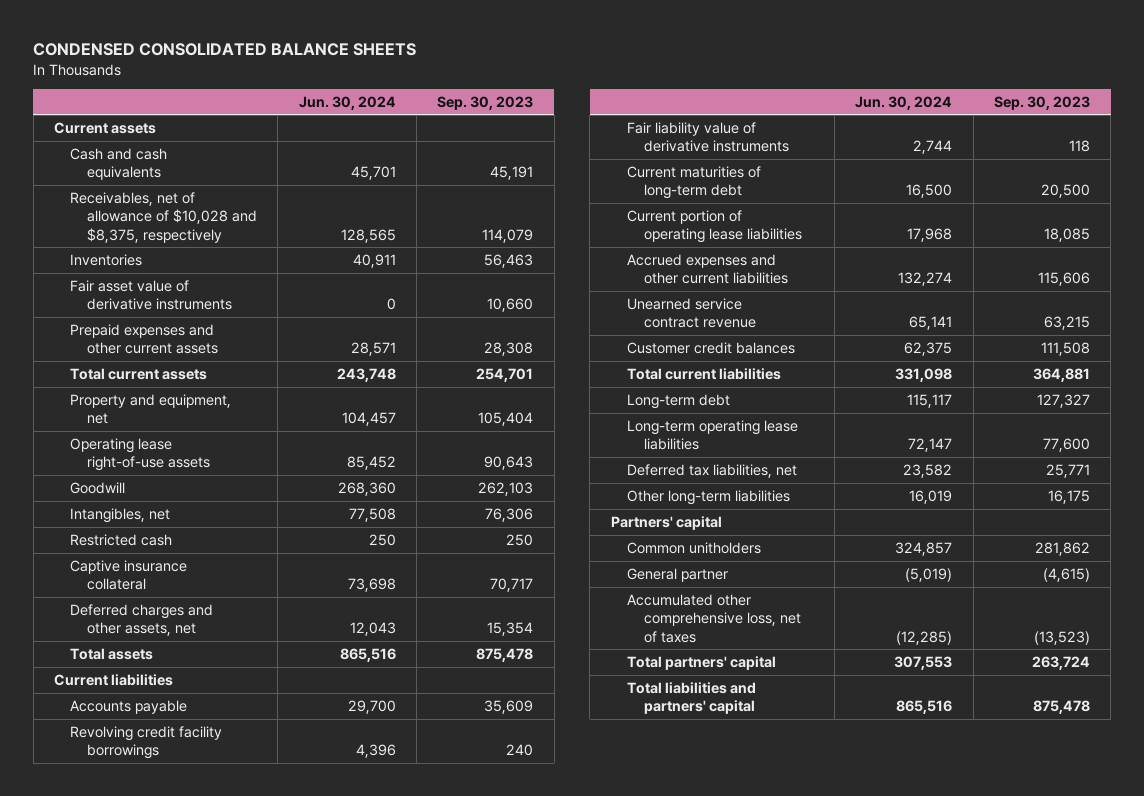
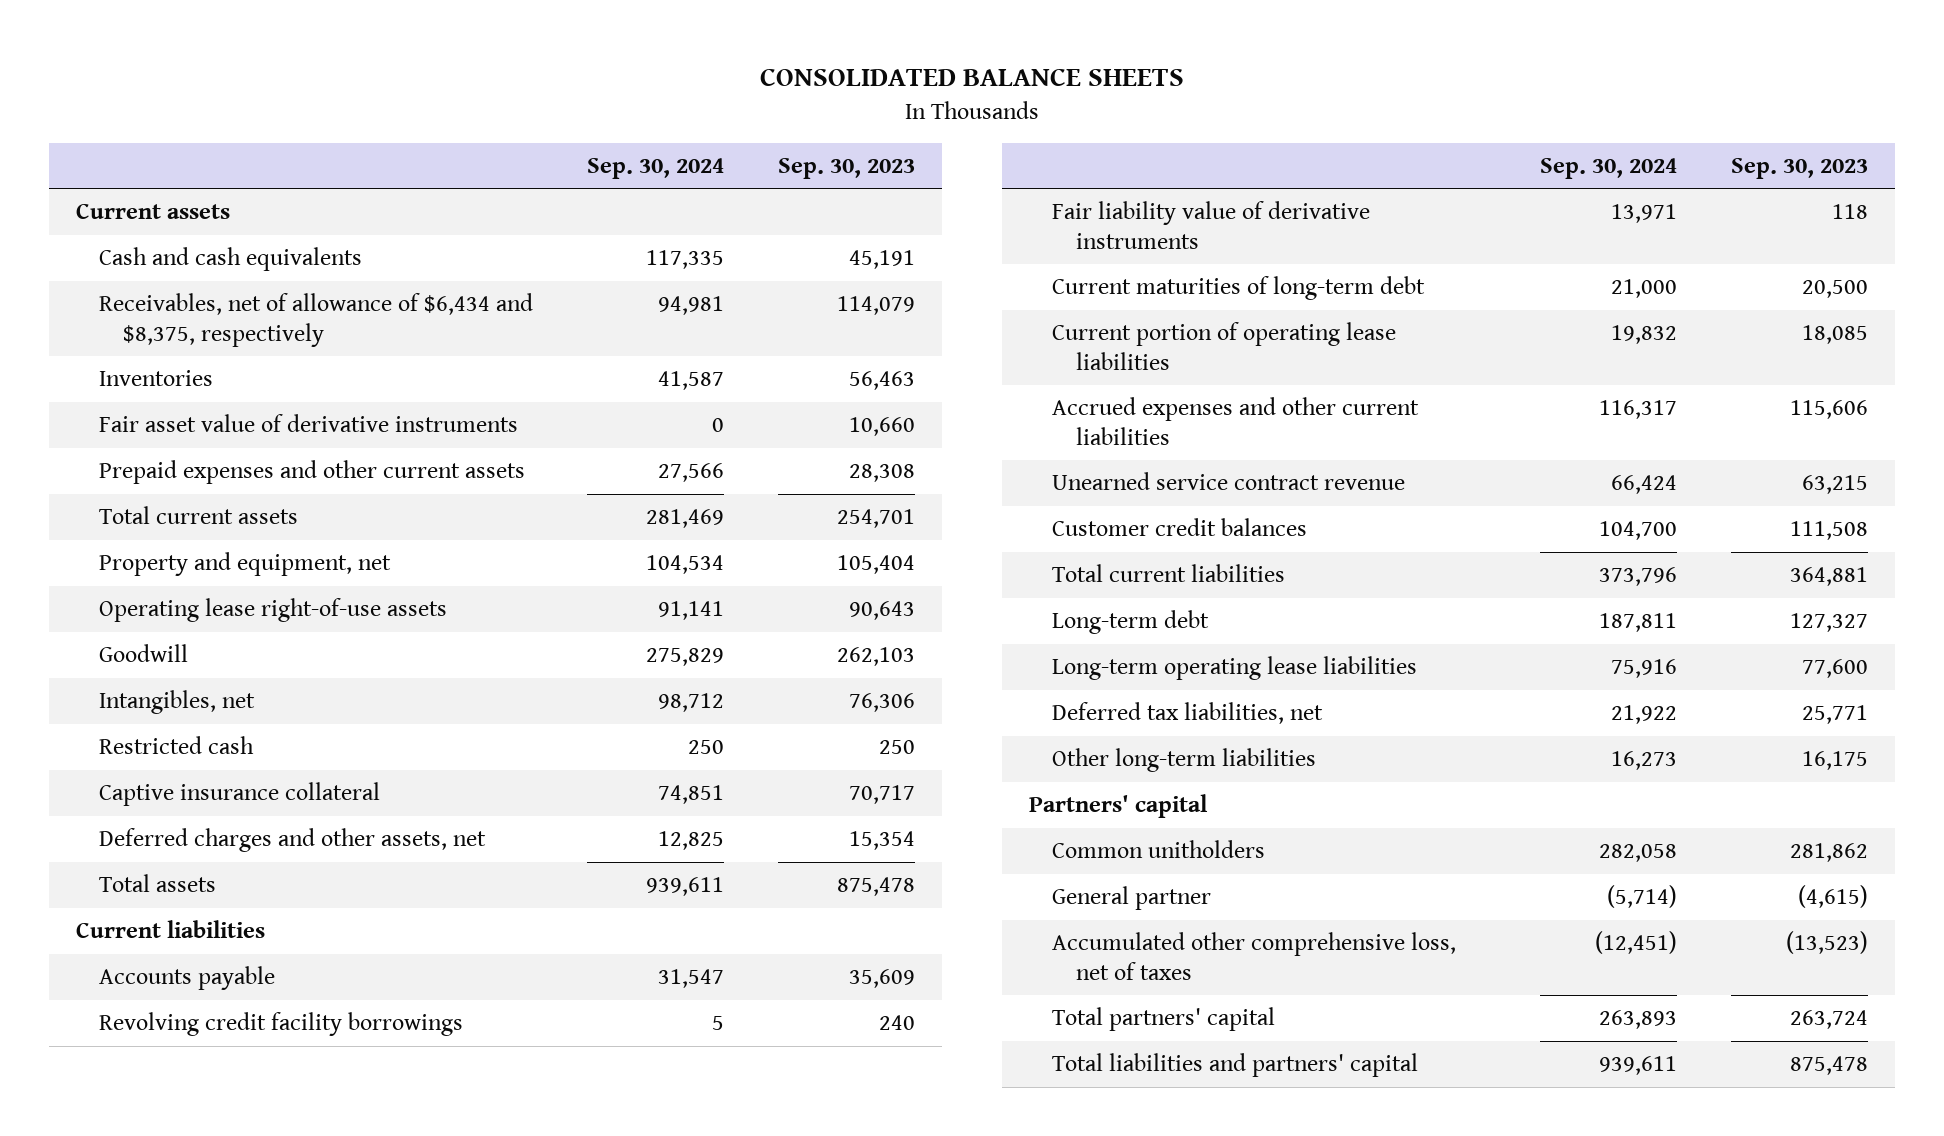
[33,43,417,57] CONDENSED CONSOLIDATED BALANCE SHEETS -> [759,68,1184,87] CONSOLIDATED BALANCE SHEETS
[298,95,396,110] Jun. 30, 2024 -> none
none -> [587,157,725,179] Sep. 30, 2024
[70,191,257,243] Receivables, net of allowance of $10,028 and $8,375, respectively -> [99,293,534,348] Receivables, net of allowance of $6,434 and $8,375, respectively

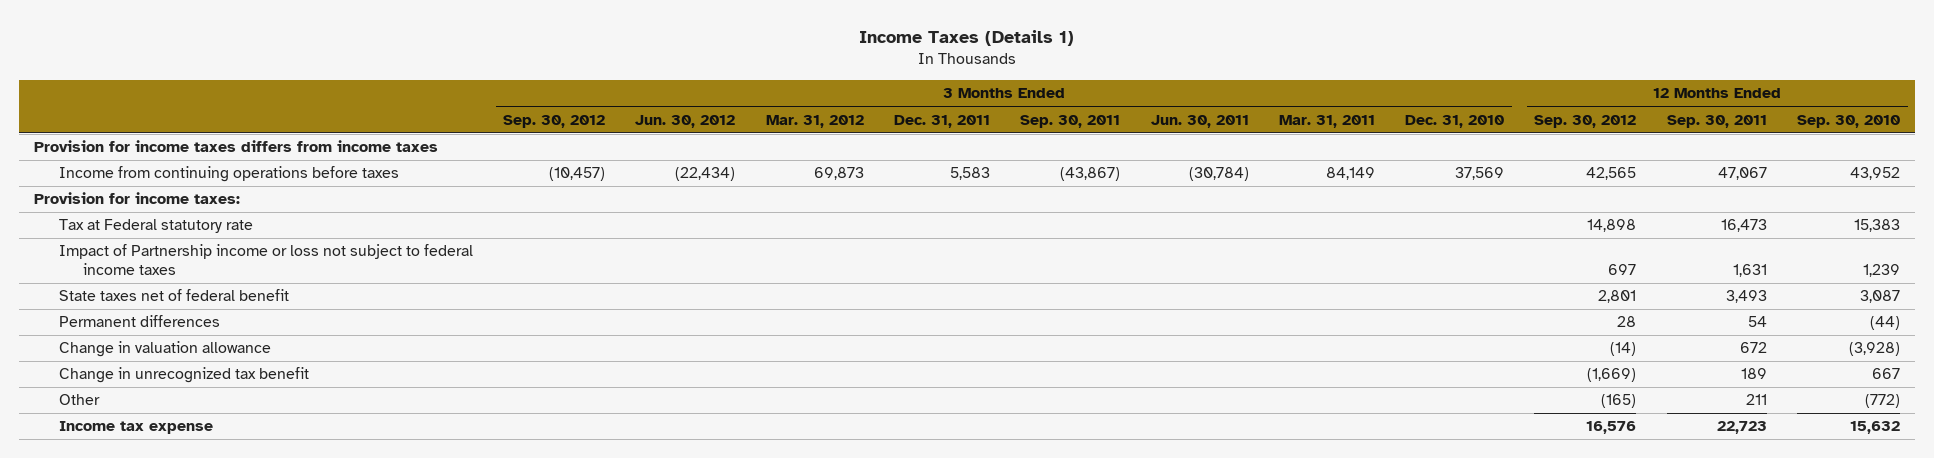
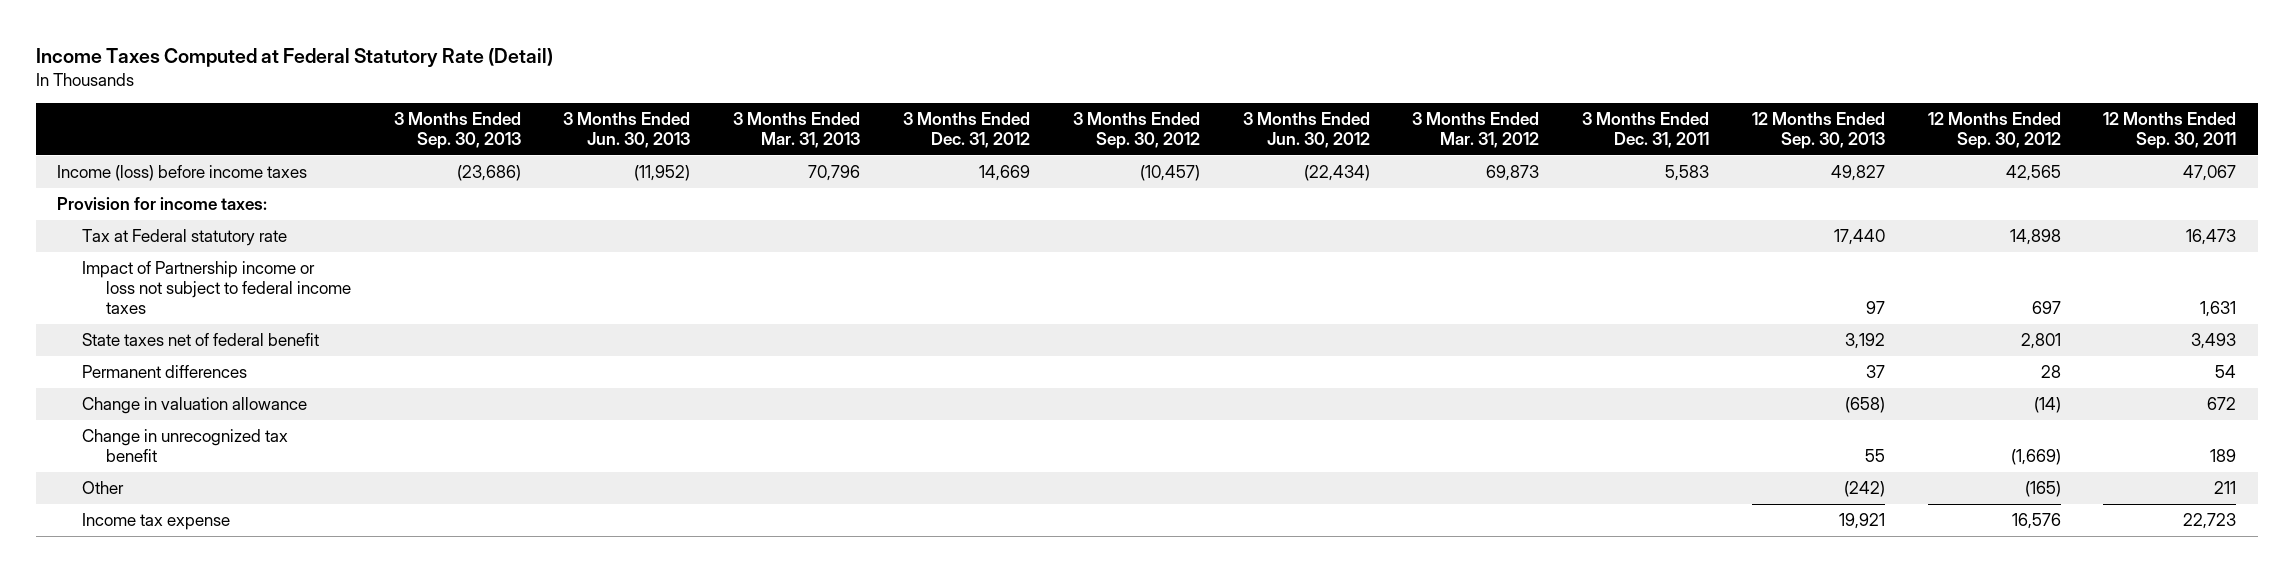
[859,30,1075,47] Income Taxes (Details 1) -> [36,47,554,67] Income Taxes Computed at Federal Statutory Rate (Detail)
[1020,114,1121,128] Sep. 30, 2011 -> none
[1150,114,1249,128] Jun. 30, 2011 -> none
[1278,114,1375,128] Mar. 31, 2011 -> none
[1405,114,1505,128] Dec. 31, 2010 -> none
[1796,114,1900,128] Sep. 30, 2010 -> none
none -> [393,111,521,149] 3 Months Ended Sep. 30, 2013
none -> [563,111,691,148] 3 Months Ended Jun. 30, 2013
none -> [733,111,861,148] 3 Months Ended Mar. 31, 2013
none -> [902,111,1030,148] 3 Months Ended Dec. 31, 2012
none -> [1751,111,1885,149] 12 Months Ended Sep. 30, 2013
[34,140,439,153] Provision for income taxes differs from income taxes -> none
[58,166,399,183] Income from continuing operations before taxes -> [57,165,308,182] Income (loss) before income taxes

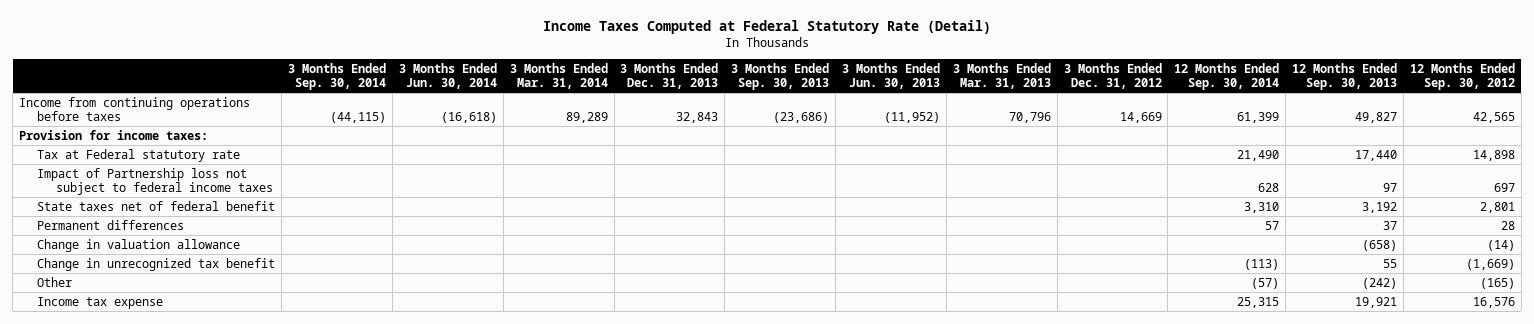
[1072,111,1200,149] 3 Months Ended Sep. 30, 2012 -> none
[1242,111,1370,148] 3 Months Ended Jun. 30, 2012 -> none
[1412,111,1540,148] 3 Months Ended Mar. 31, 2012 -> none
[1582,111,1710,148] 3 Months Ended Dec. 31, 2011 -> none
[2103,111,2237,149] 12 Months Ended Sep. 30, 2011 -> none
none -> [288,62,387,91] 3 Months Ended Sep. 30, 2014
none -> [398,62,497,90] 3 Months Ended Jun. 30, 2014
none -> [509,62,608,90] 3 Months Ended Mar. 31, 2014
none -> [620,62,719,90] 3 Months Ended Dec. 31, 2013
none -> [1174,62,1280,91] 12 Months Ended Sep. 30, 2014
[57,165,308,182] Income (loss) before income taxes -> [19,96,251,122] Income from continuing operations before taxes
[81,261,351,315] Impact of Partnership income or loss not subject to federal income taxes -> [37,167,273,196] Impact of Partnership loss not subject to federal income taxes

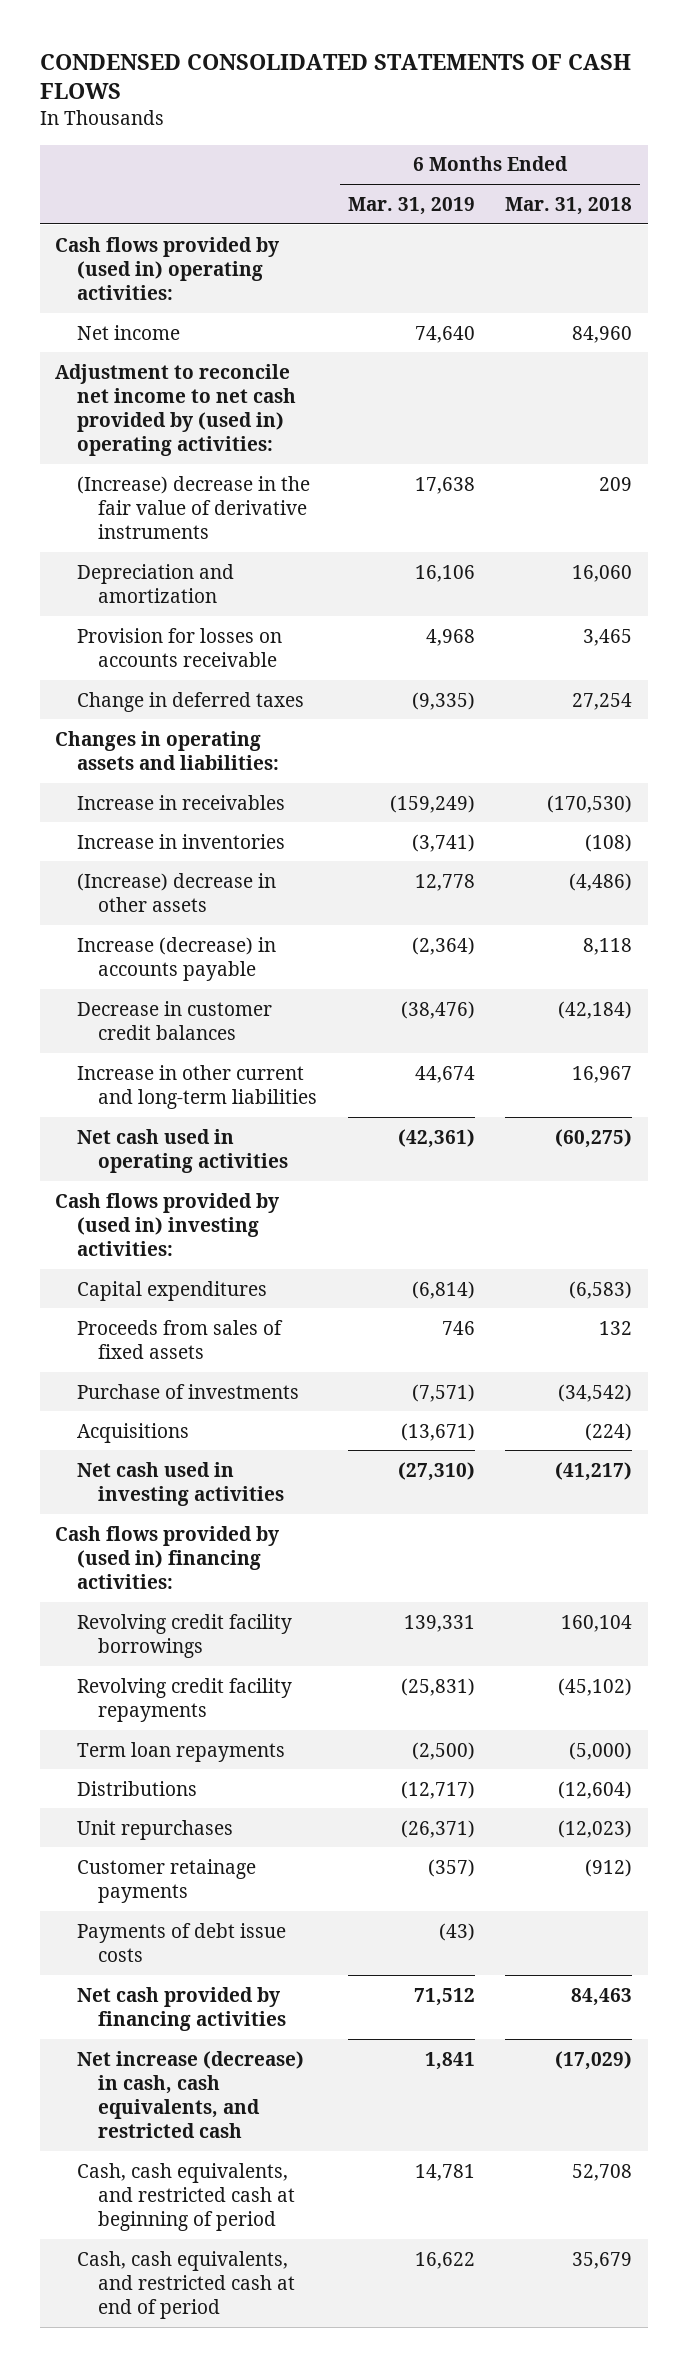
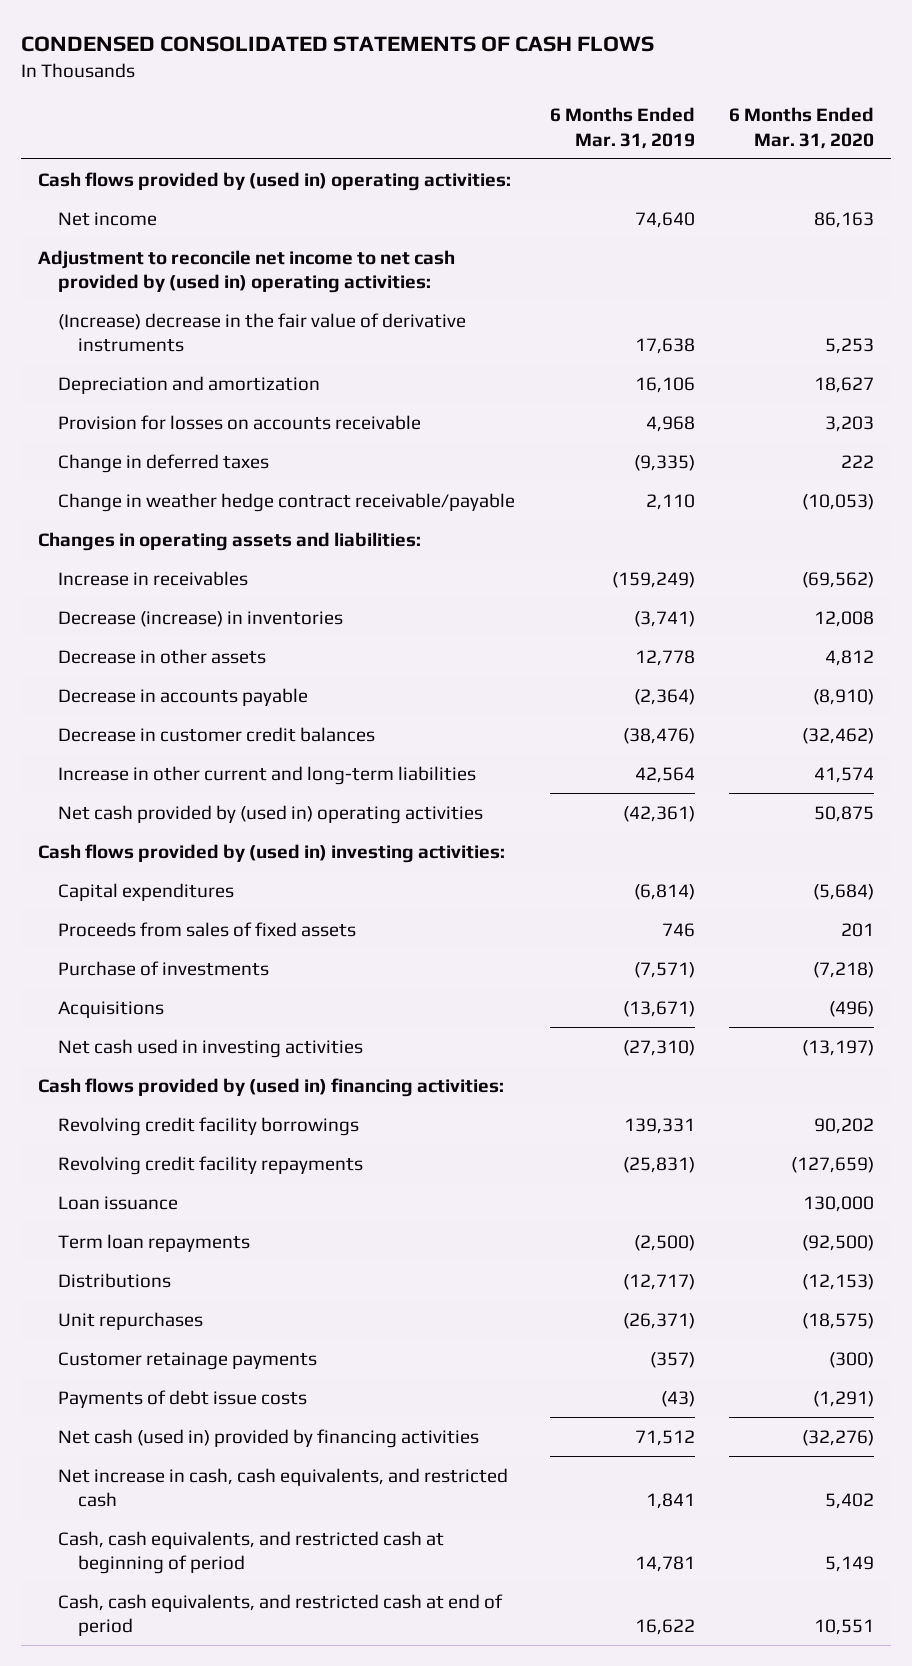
[505,196,633,215] Mar. 31, 2018 -> none
none -> [729,107,875,149] 6 Months Ended Mar. 31, 2020
none -> [58,492,516,512] Change in weather hedge contract receivable/payable
[76,833,285,849] Increase in inventories -> [58,610,344,627] Decrease (increase) in inventories
[76,872,276,912] (Increase) decrease in other assets -> [58,648,267,664] Decrease in other assets
[76,936,276,981] Increase (decrease) in accounts payable -> [58,687,309,706] Decrease in accounts payable
[414,1065,475,1083] 44,674 -> [634,766,695,783] 42,564
[76,1128,288,1173] Net cash used in operating activities -> [58,804,484,824] Net cash provided by (used in) operating activities
none -> [58,1195,179,1210] Loan issuance
[76,1986,286,2031] Net cash provided by financing activities -> [58,1428,480,1448] Net cash (used in) provided by financing activities
[76,2050,304,2139] Net increase (decrease) in cash, cash equivalents, and restricted cash -> [58,1467,509,1507] Net increase in cash, cash equivalents, and restricted cash

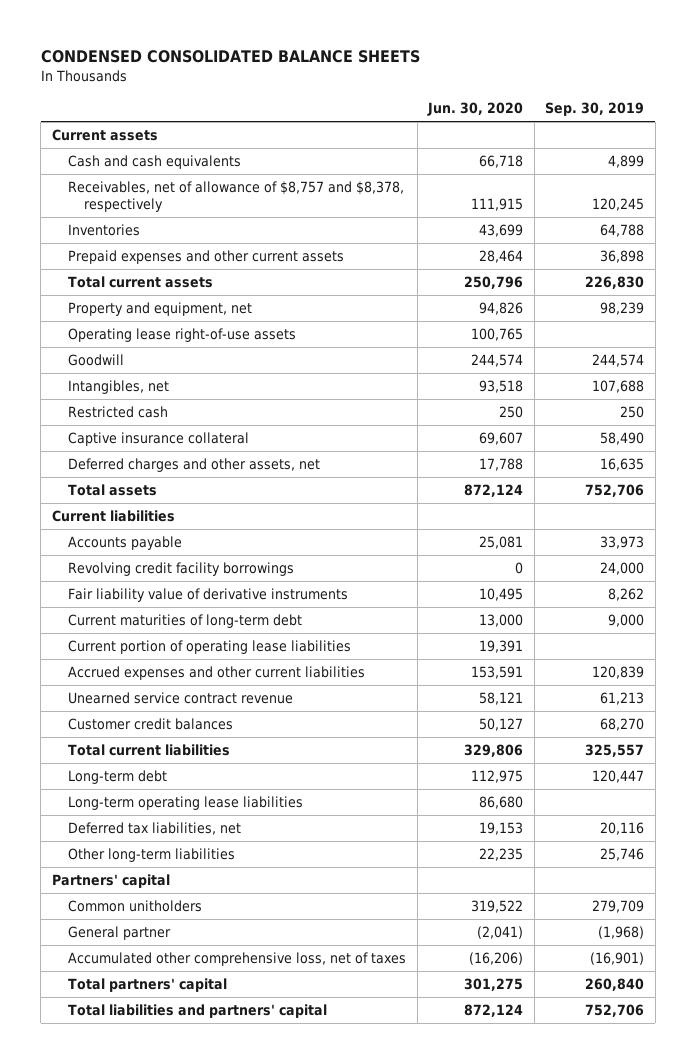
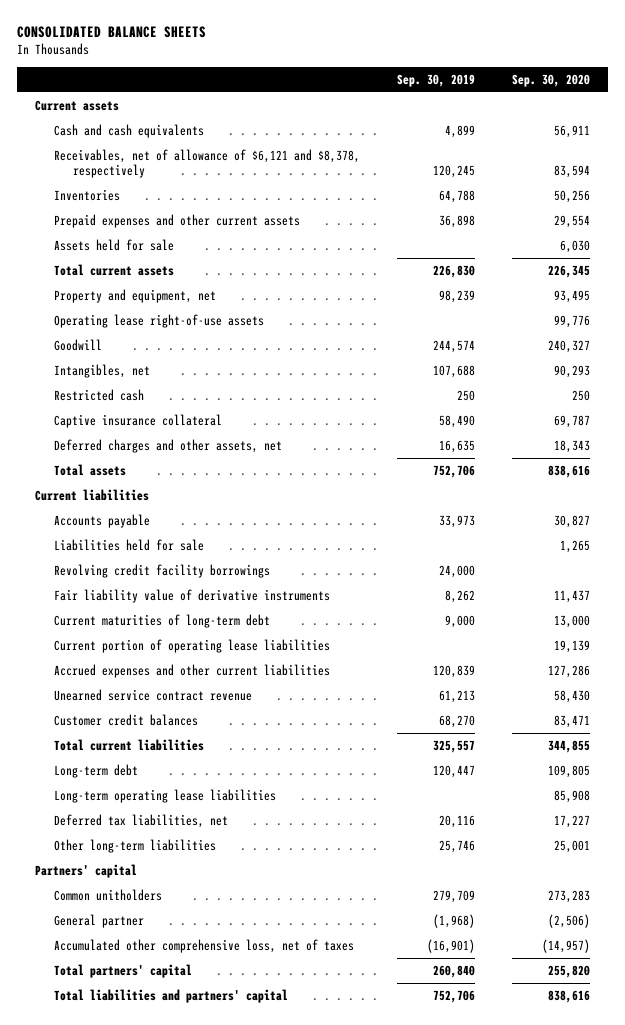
[40,50,420,64] CONDENSED CONSOLIDATED BALANCE SHEETS -> [16,25,206,38] CONSOLIDATED BALANCE SHEETS
[427,102,524,117] Jun. 30, 2020 -> none
none -> [511,73,590,87] Sep. 30, 2020
[67,181,404,212] Receivables, net of allowance of $8,757 and $8,378, respectively -> [54,148,361,178] Receivables, net of allowance of $6,121 and $8,378, respectively
none -> [54,238,175,251] Assets held for sale
none -> [54,538,205,551] Liabilities held for sale

